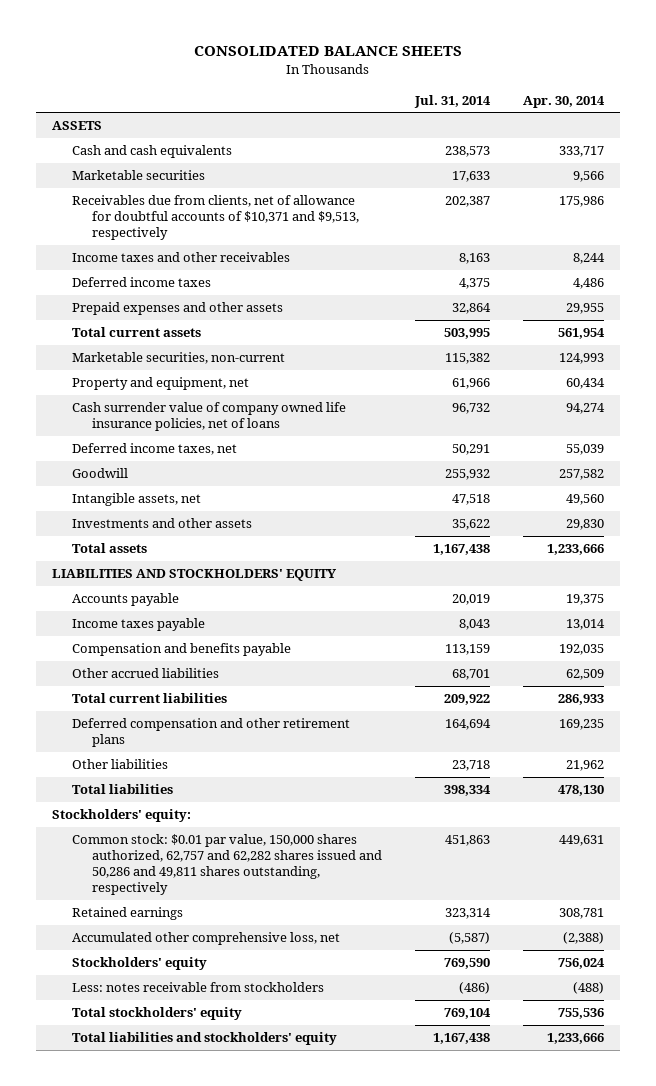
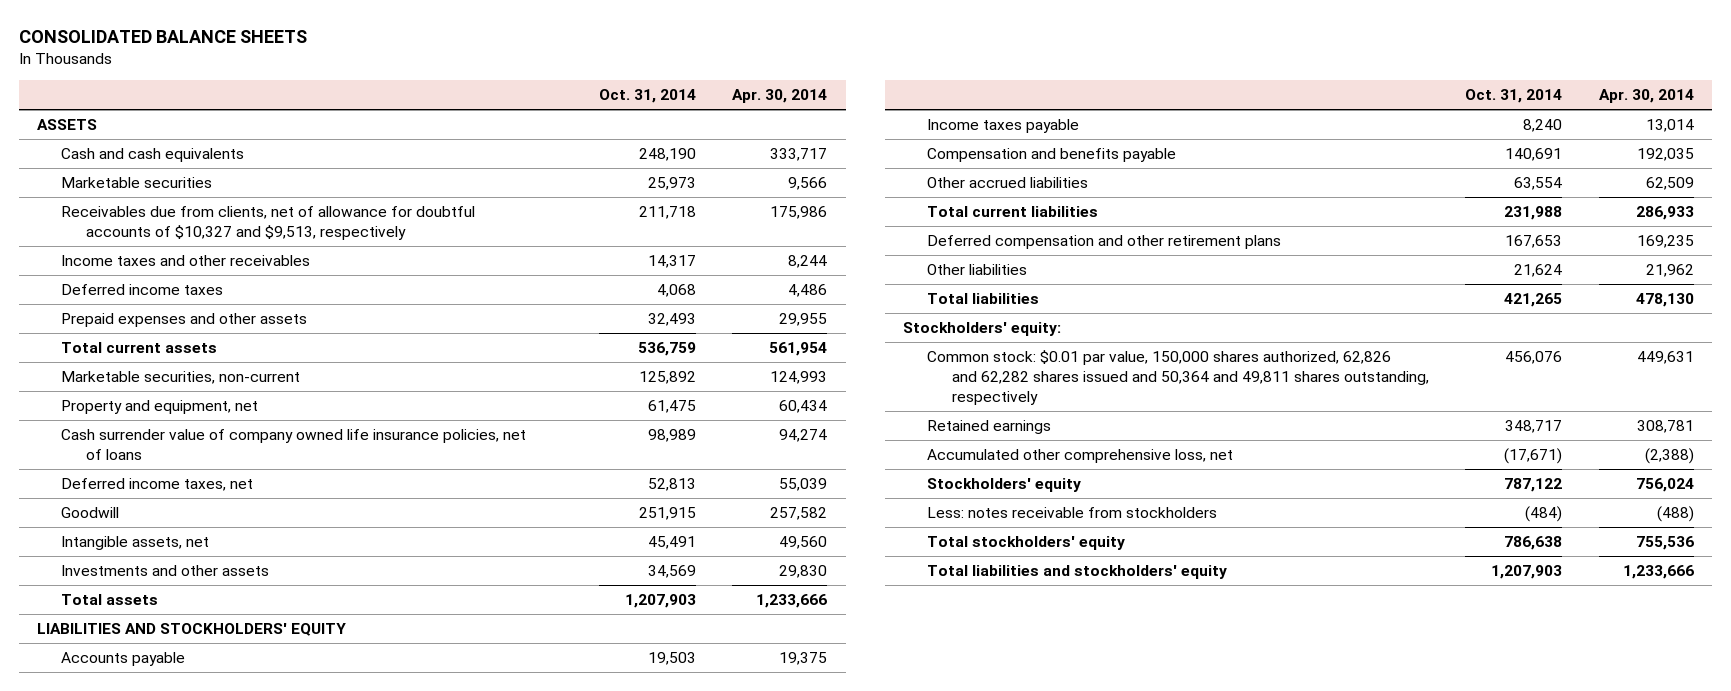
[414,94,492,108] Jul. 31, 2014 -> none
none -> [599,89,697,104] Oct. 31, 2014
[72,195,360,241] Receivables due from clients, net of allowance for doubtful accounts of $10,371 and $9,513, respectively -> [61,206,476,241] Receivables due from clients, net of allowance for doubtful accounts of $10,327 and $9,513, respectively
[72,834,383,896] Common stock: $0.01 par value, 150,000 shares authorized, 62,757 and 62,282 shares issued and 50,286 and 49,811 shares outstanding, respectively -> [927,350,1429,405] Common stock: $0.01 par value, 150,000 shares authorized, 62,826 and 62,282 shares issued and 50,364 and 49,811 shares outstanding, respectively

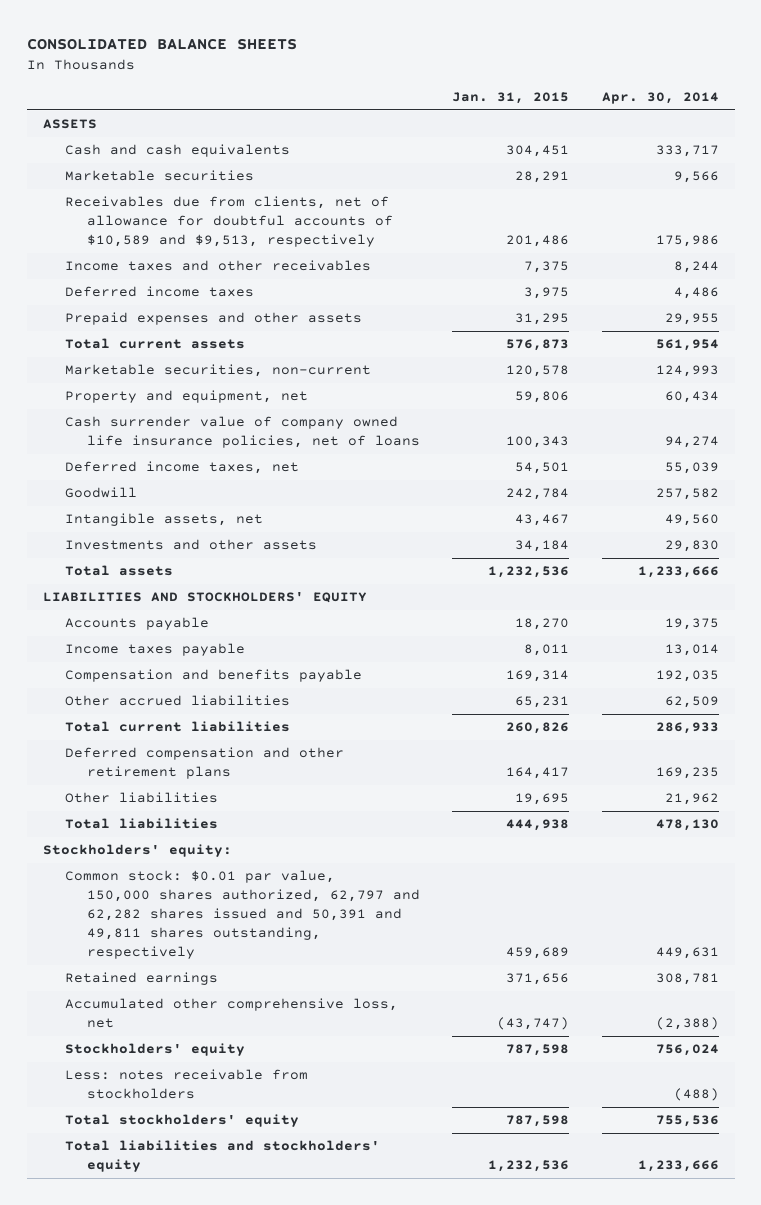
[599,89,697,104] Oct. 31, 2014 -> none
none -> [452,92,570,105] Jan. 31, 2015
[61,206,476,241] Receivables due from clients, net of allowance for doubtful accounts of $10,327 and $9,513, respectively -> [64,196,393,248] Receivables due from clients, net of allowance for doubtful accounts of $10,589 and $9,513, respectively
[927,350,1429,405] Common stock: $0.01 par value, 150,000 shares authorized, 62,826 and 62,282 shares issued and 50,364 and 49,811 shares outstanding, respectively -> [64,870,420,959] Common stock: $0.01 par value, 150,000 shares authorized, 62,797 and 62,282 shares issued and 50,391 and 49,811 shares outstanding, respectively

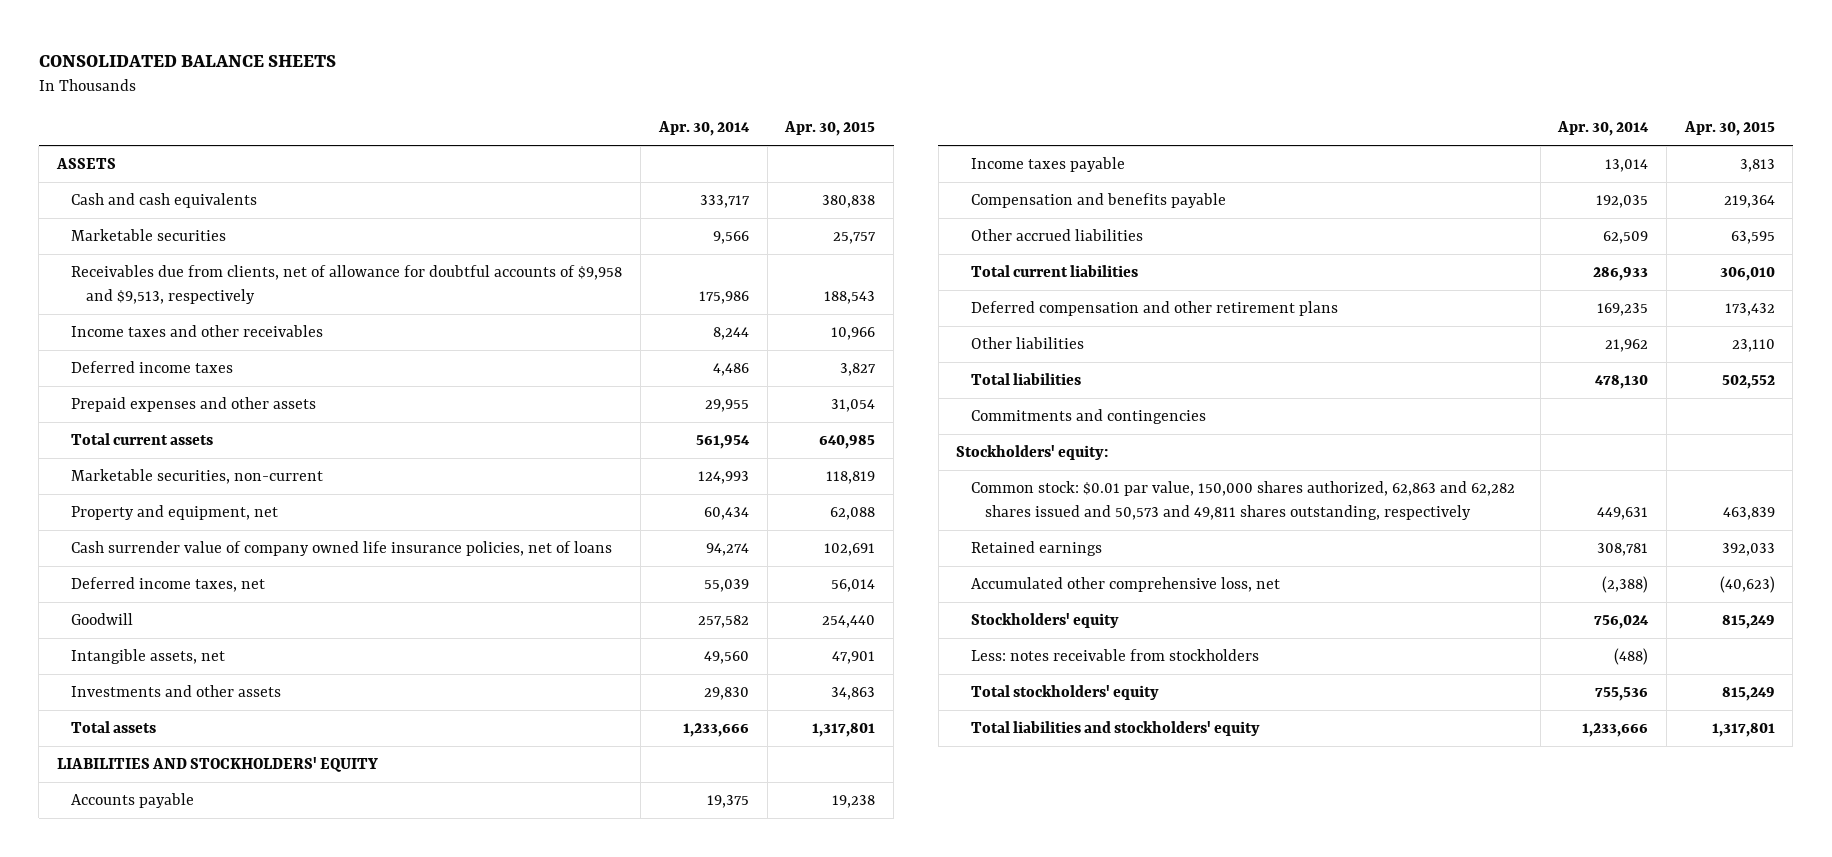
[452,92,570,105] Jan. 31, 2015 -> none
none -> [784,120,876,136] Apr. 30, 2015
[64,196,393,248] Receivables due from clients, net of allowance for doubtful accounts of $10,589 and $9,513, respectively -> [71,265,623,304] Receivables due from clients, net of allowance for doubtful accounts of $9,958 and $9,513, respectively
none -> [970,409,1206,425] Commitments and contingencies
[64,870,420,959] Common stock: $0.01 par value, 150,000 shares authorized, 62,797 and 62,282 shares issued and 50,391 and 49,811 shares outstanding, respectively -> [970,481,1515,520] Common stock: $0.01 par value, 150,000 shares authorized, 62,863 and 62,282 shares issued and 50,573 and 49,811 shares outstanding, respectively

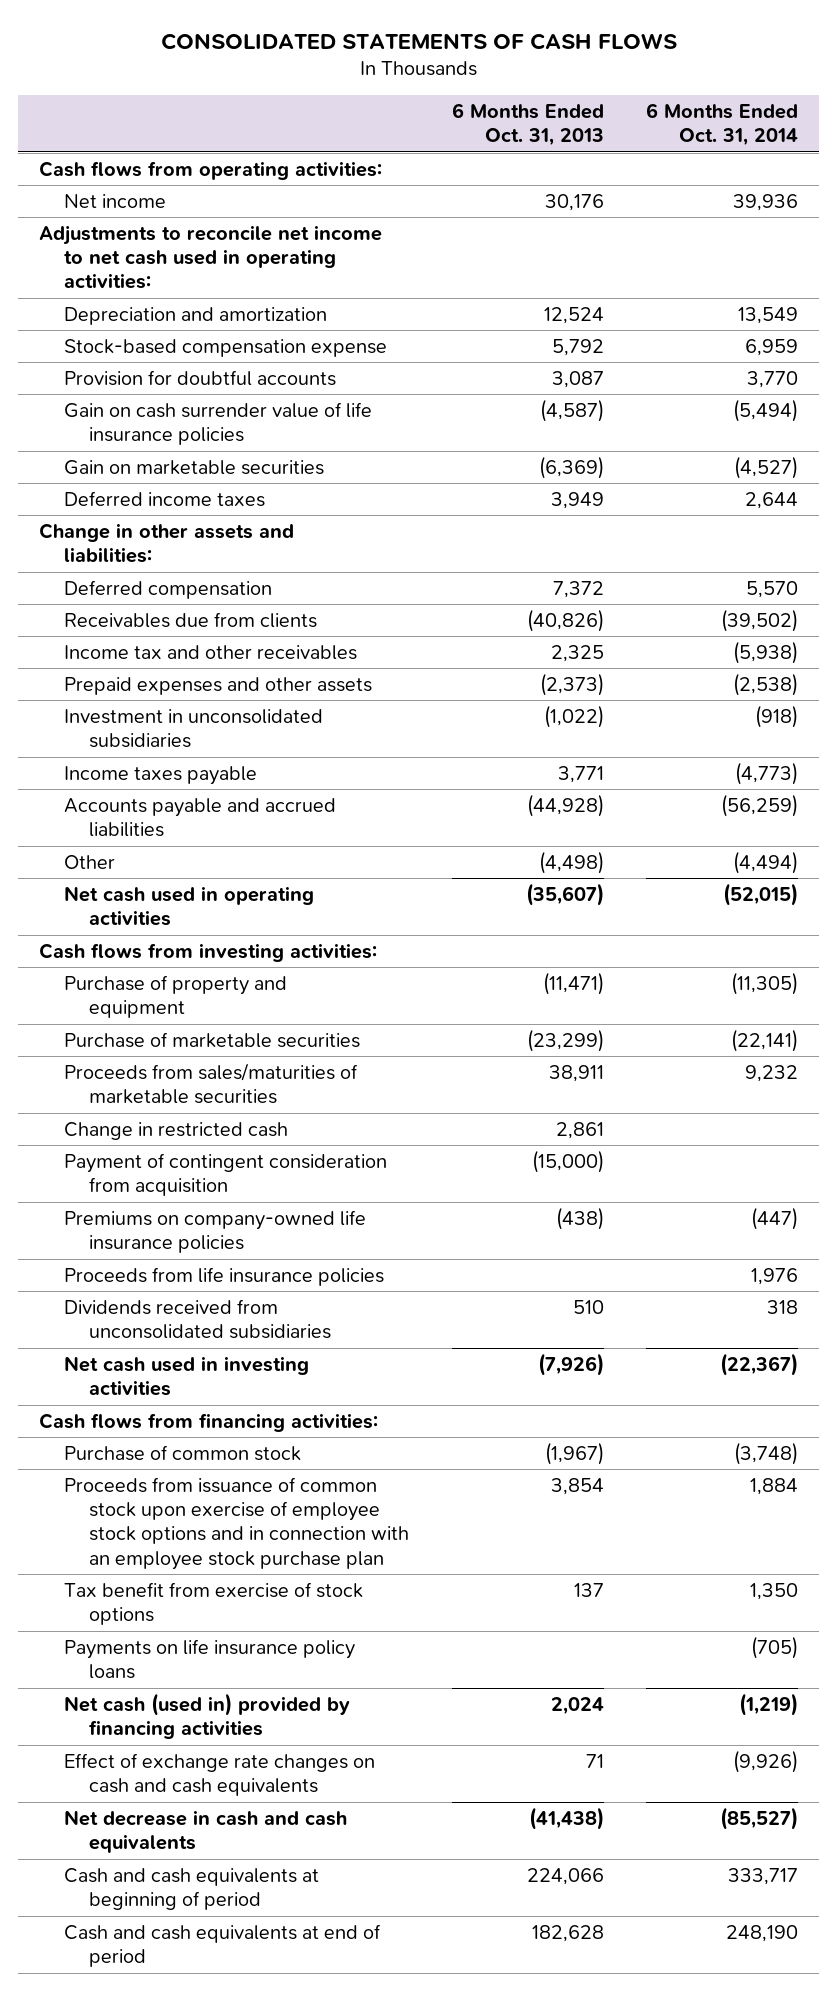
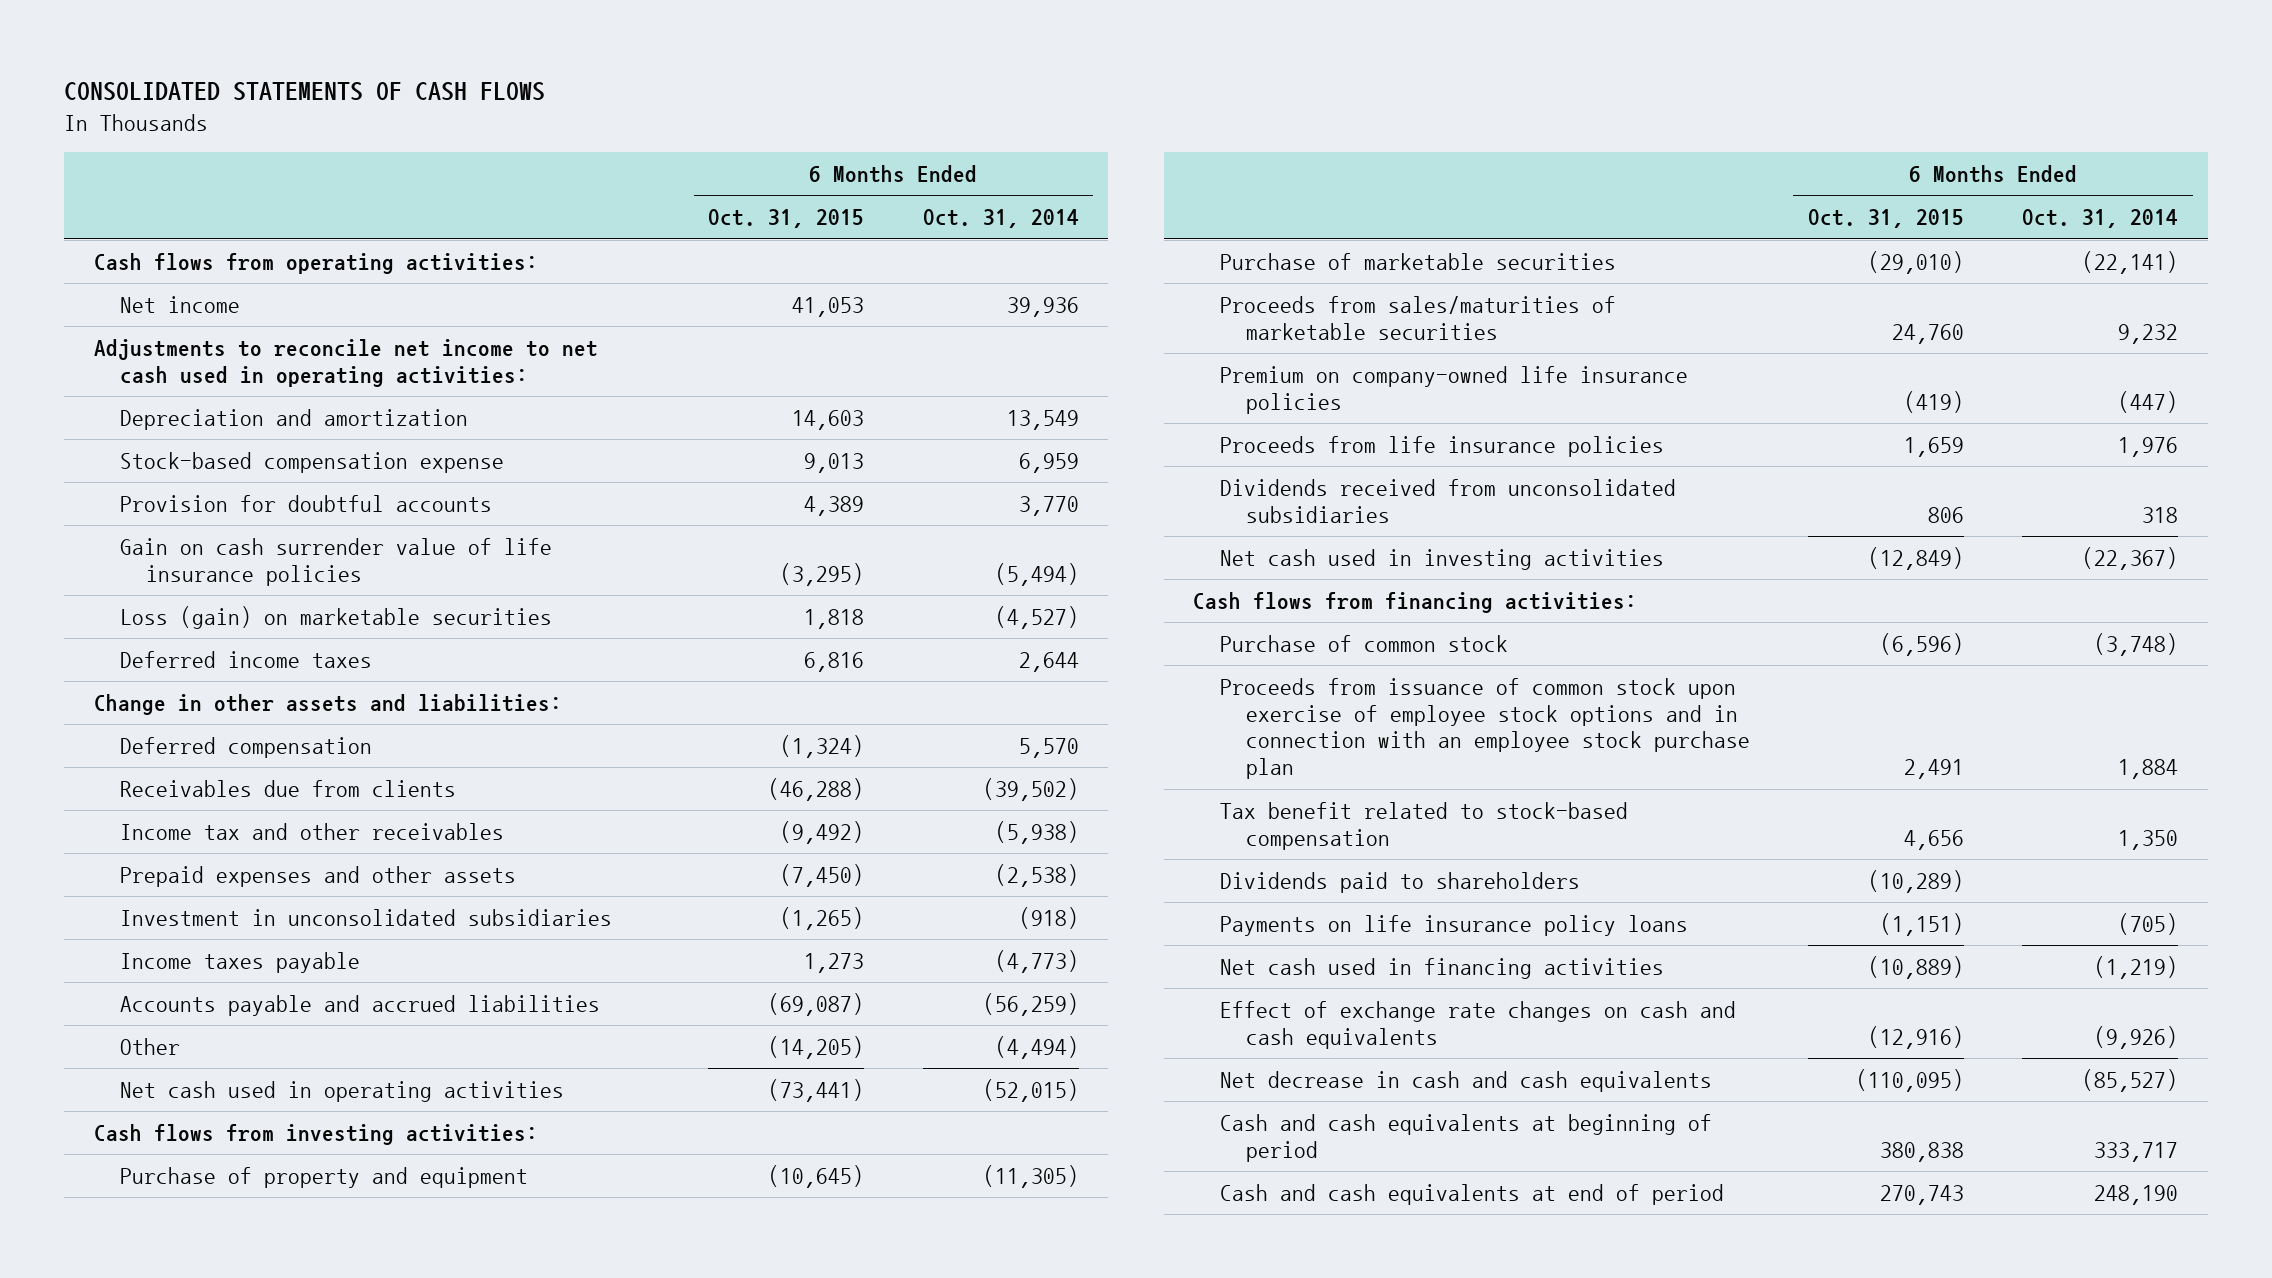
[451,102,604,147] 6 Months Ended Oct. 31, 2013 -> none
none -> [708,209,865,229] Oct. 31, 2015
[64,459,325,475] Gain on marketable securities -> [119,605,552,629] Loss (gain) on marketable securities
[64,1121,289,1140] Change in restricted cash -> none
[64,1152,388,1197] Payment of contingent consideration from acquisition -> none
[64,1209,367,1254] Premiums on company-owned life insurance policies -> [1219,365,1688,414] Premium on company-owned life insurance policies
[64,1581,364,1626] Tax benefit from exercise of stock options -> [1219,801,1628,850] Tax benefit related to stock-based compensation
none -> [1219,871,1580,893] Dividends paid to shareholders
[64,1692,351,1740] Net cash (used in) provided by financing activities -> [1219,957,1664,979] Net cash used in financing activities

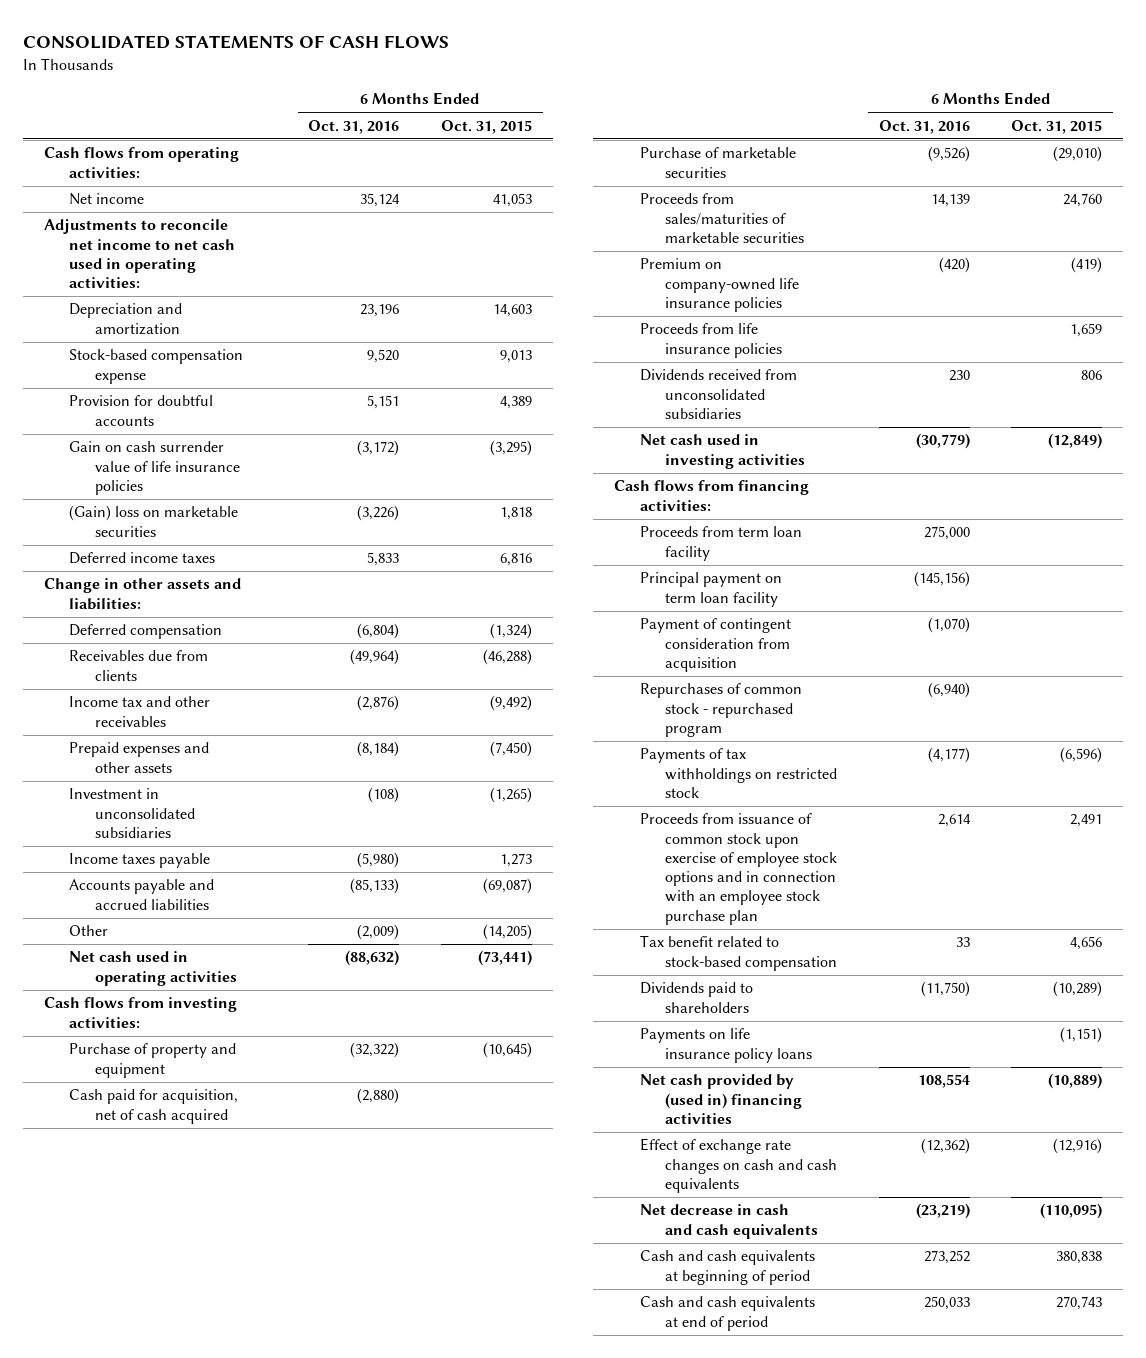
[922,209,1079,229] Oct. 31, 2014 -> none
none -> [308,119,400,134] Oct. 31, 2016
[119,605,552,629] Loss (gain) on marketable securities -> [69,505,239,537] (Gain) loss on marketable securities
none -> [69,1089,239,1124] Cash paid for acquisition, net of cash acquired
none -> [639,526,802,561] Proceeds from term loan facility
none -> [639,572,782,607] Principal payment on term loan facility
none -> [639,618,791,672] Payment of contingent consideration from acquisition
none -> [639,683,802,737] Repurchases of common stock - repurchased program
[1219,634,1508,652] Purchase of common stock -> [639,748,837,798] Payments of tax withholdings on restricted stock
[1219,957,1664,979] Net cash used in financing activities -> [639,1074,802,1124] Net cash provided by (used in) financing activities

